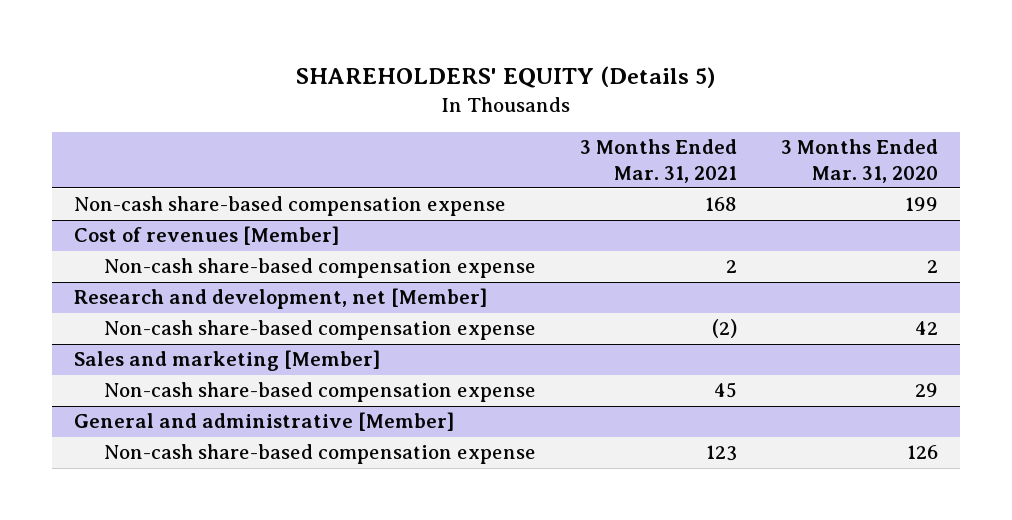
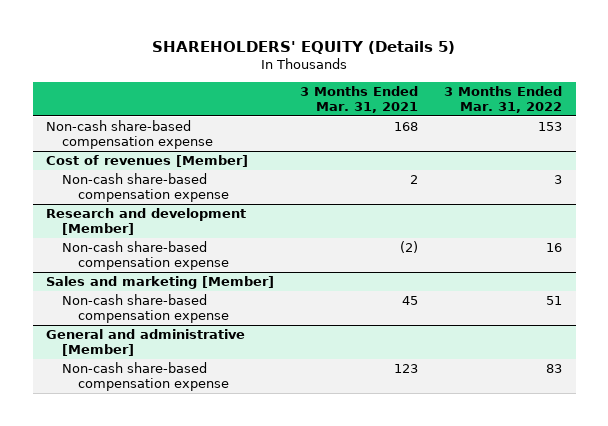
[780,139,938,183] 3 Months Ended Mar. 31, 2020 -> none
none -> [444,86,563,113] 3 Months Ended Mar. 31, 2022
[74,288,488,310] Research and development, net [Member] -> [45,208,246,235] Research and development [Member]

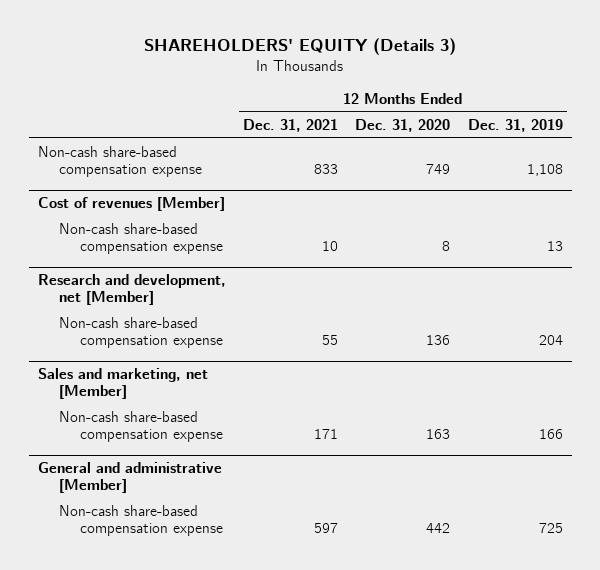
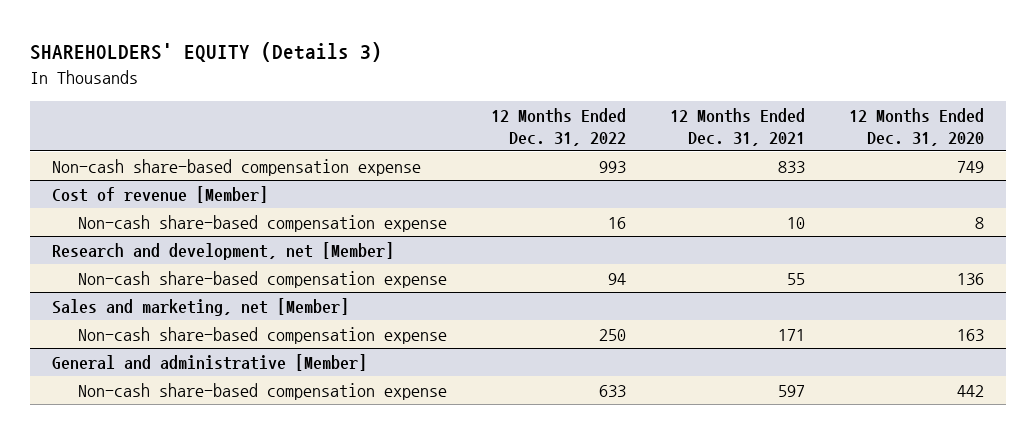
[467,118,563,132] Dec. 31, 2019 -> none
none -> [491,107,627,146] 12 Months Ended Dec. 31, 2022
[37,197,225,212] Cost of revenues [Member] -> [51,185,268,203] Cost of revenue [Member]

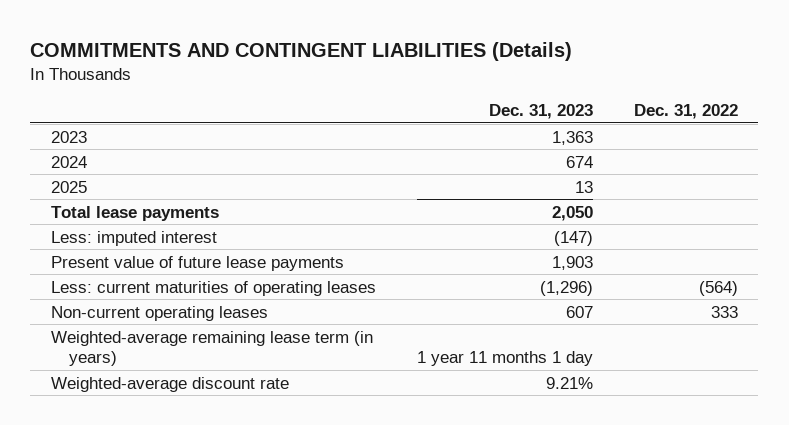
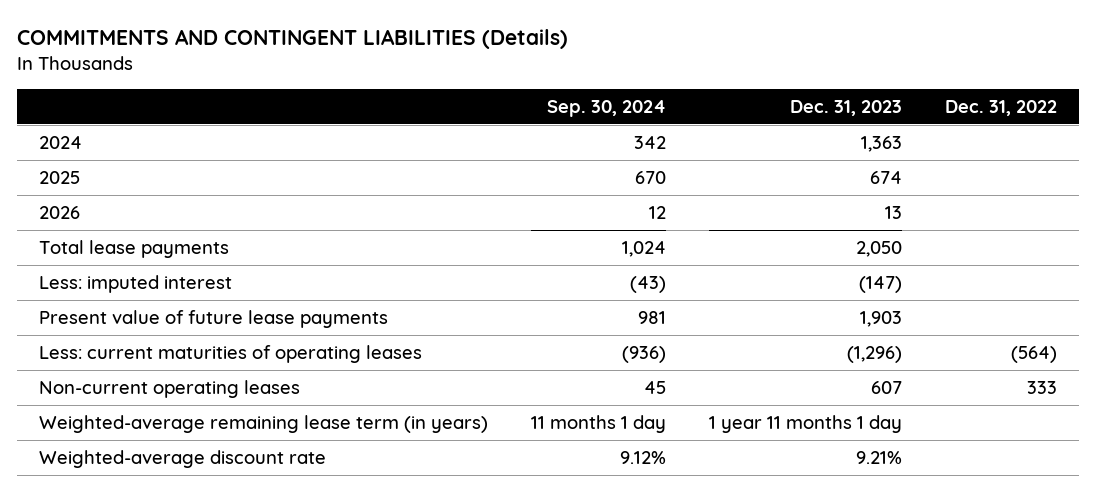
none -> [546,99,666,117] Sep. 30, 2024
[50,130,87,143] 2023 -> none
[565,155,593,168] 674 -> [860,136,902,153] 1,363
[574,180,593,193] 13 -> [869,171,902,185] 674
none -> [38,206,80,220] 2026

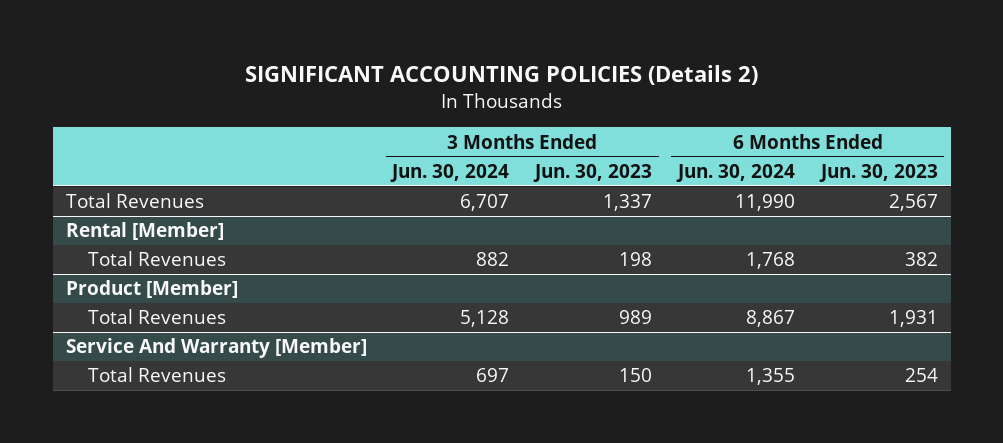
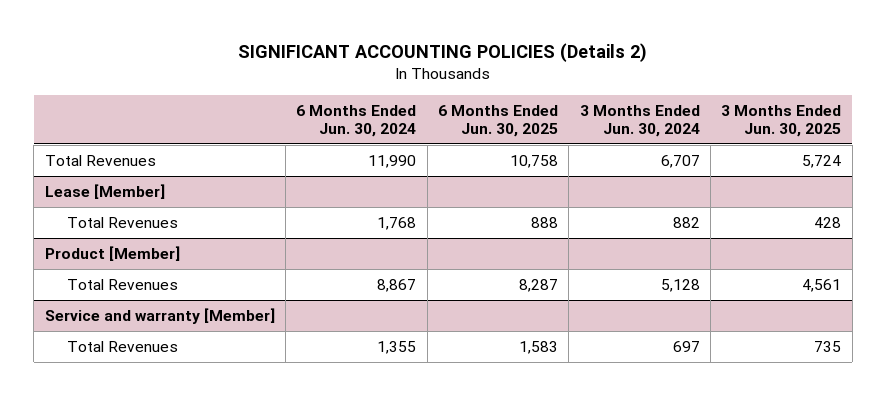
[533,163,653,182] Jun. 30, 2023 -> none
[818,163,938,182] Jun. 30, 2023 -> none
none -> [438,104,559,137] 6 Months Ended Jun. 30, 2025
none -> [721,104,842,137] 3 Months Ended Jun. 30, 2025
[65,222,224,241] Rental [Member] -> none
none -> [44,183,165,199] Lease [Member]
[65,338,367,359] Service And Warranty [Member] -> [44,307,275,324] Service and warranty [Member]

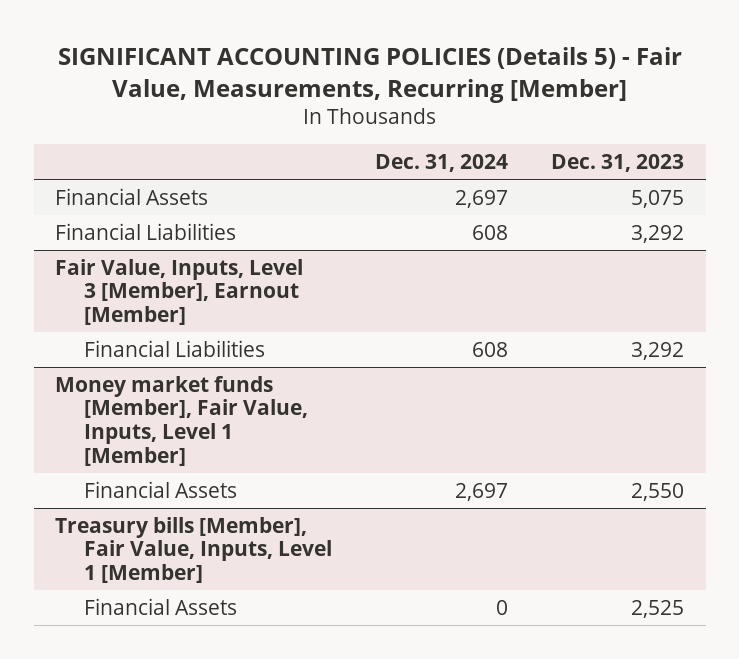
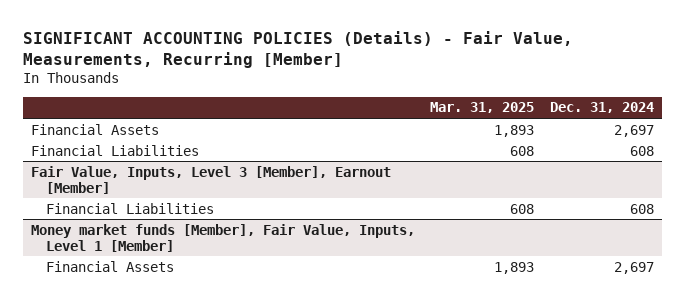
[57,47,682,103] SIGNIFICANT ACCOUNTING POLICIES (Details 5) - Fair Value, Measurements, Recurring [Member] -> [22,30,573,69] SIGNIFICANT ACCOUNTING POLICIES (Details) - Fair Value, Measurements, Recurring [Member]
[551,154,685,173] Dec. 31, 2023 -> none
none -> [430,102,535,114] Mar. 31, 2025
[55,516,333,584] Treasury bills [Member], Fair Value, Inputs, Level 1 [Member] -> none
[84,597,238,615] Financial Assets -> none

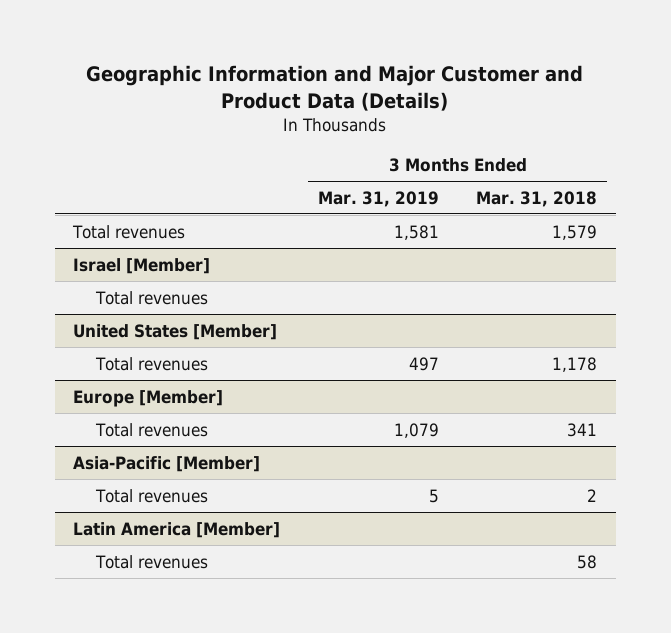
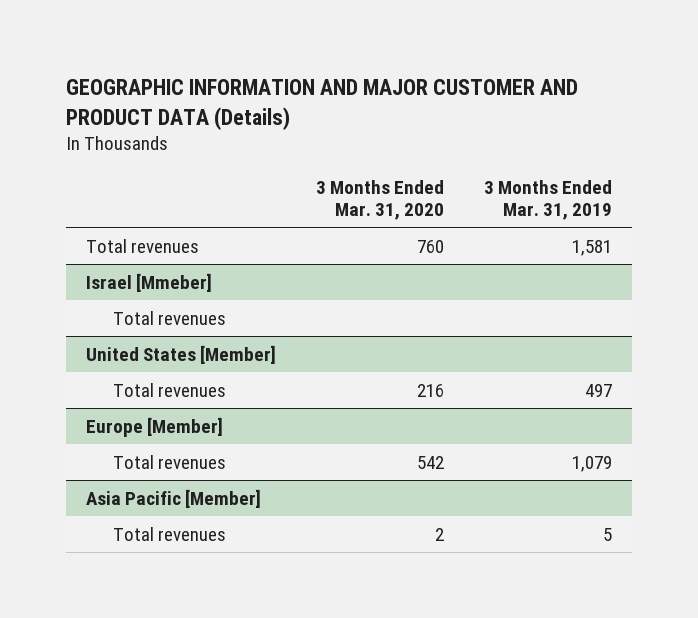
[86,65,584,111] Geographic Information and Major Customer and Product Data (Details) -> [65,79,578,130] GEOGRAPHIC INFORMATION AND MAJOR CUSTOMER AND PRODUCT DATA (Details)
[476,190,598,207] Mar. 31, 2018 -> none
none -> [315,179,444,220] 3 Months Ended Mar. 31, 2020
[73,257,211,274] Israel [Member] -> [85,272,212,292] Israel [Mmeber]
[73,455,261,472] Asia-Pacific [Member] -> [85,488,261,508] Asia Pacific [Member]
[73,521,281,538] Latin America [Member] -> none
[94,554,208,569] Total revenues -> none

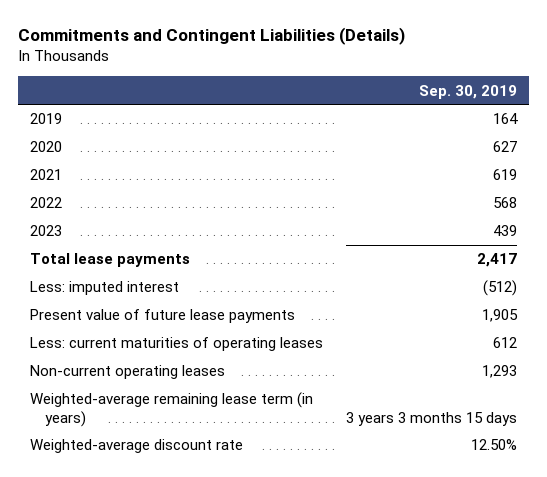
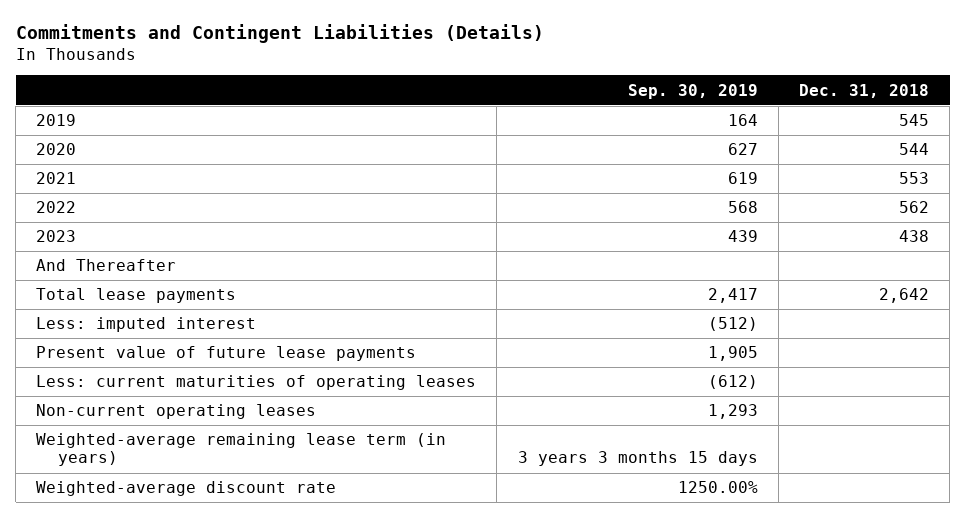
none -> [798,83,929,98] Dec. 31, 2018
none -> [36,259,177,272] And Thereafter
[493,337,518,349] 612 -> [707,375,758,390] (612)
[471,439,518,451] 12.50% -> [677,481,758,494] 1250.00%

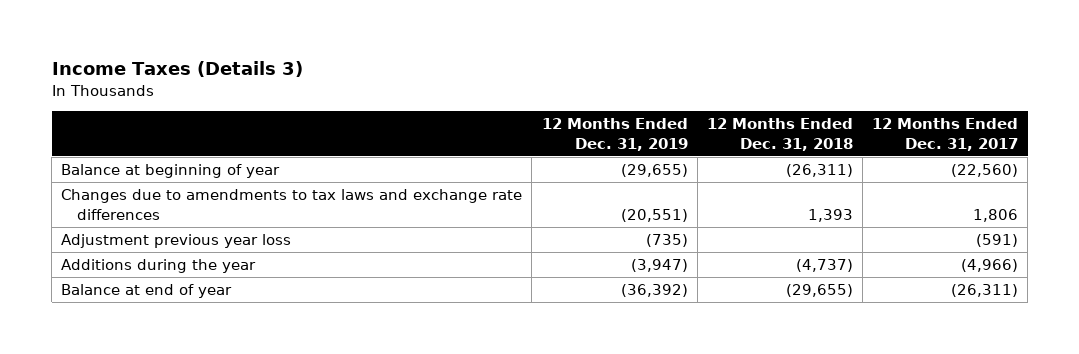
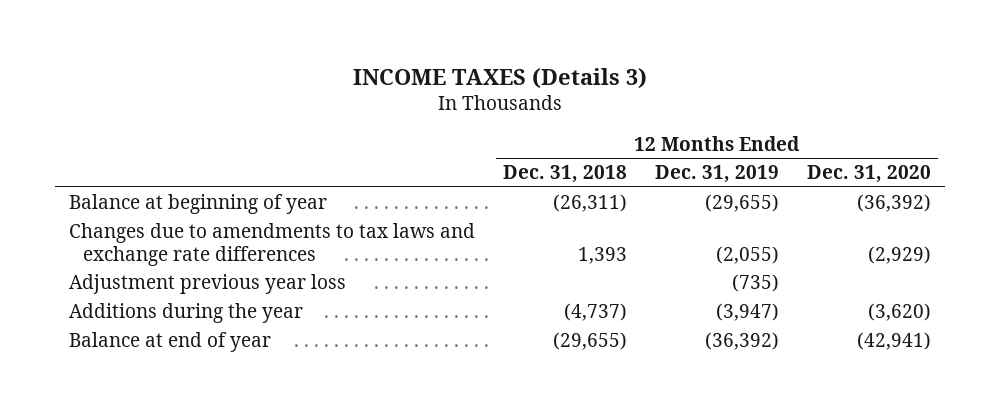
[51,61,303,78] Income Taxes (Details 3) -> [352,67,647,89] INCOME TAXES (Details 3)
[871,118,1018,151] 12 Months Ended Dec. 31, 2017 -> none
none -> [807,165,932,184] Dec. 31, 2020
[620,208,688,222] (20,551) -> [715,245,779,264] (2,055)

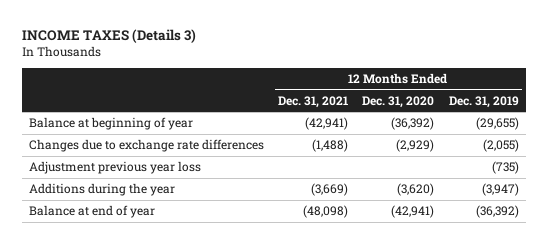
[502,165,627,184] Dec. 31, 2018 -> none
none -> [278,95,349,108] Dec. 31, 2021
[68,223,475,266] Changes due to amendments to tax laws and exchange rate differences -> [28,139,264,153] Changes due to exchange rate differences

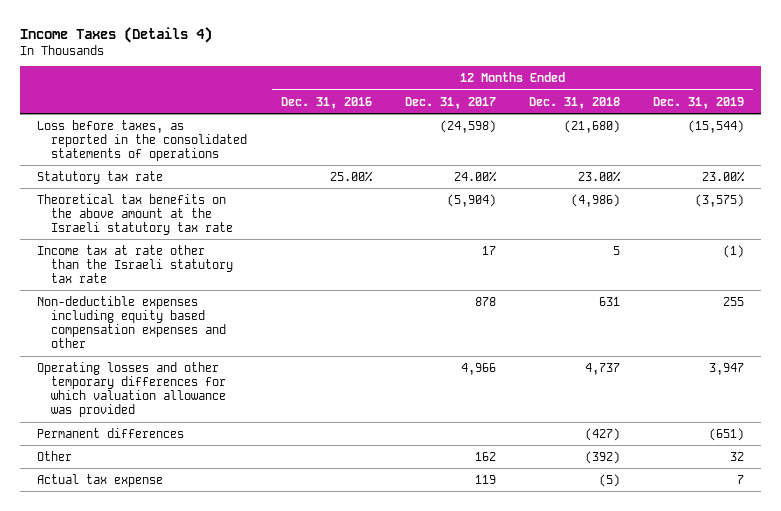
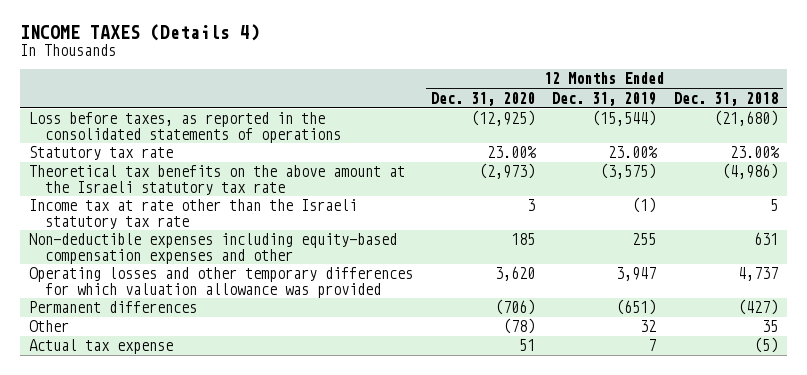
[20,26,213,43] Income Taxes (Details 4) -> [19,24,260,42] INCOME TAXES (Details 4)
[280,96,372,109] Dec. 31, 2016 -> none
[404,96,496,109] Dec. 31, 2017 -> none
none -> [430,91,535,106] Dec. 31, 2020
[36,295,227,349] Non-deductible expenses including equity based compensation expenses and other -> [28,233,397,264] Non-deductible expenses including equity-based compensation expenses and other
[585,450,621,464] (392) -> [762,320,779,333] 35

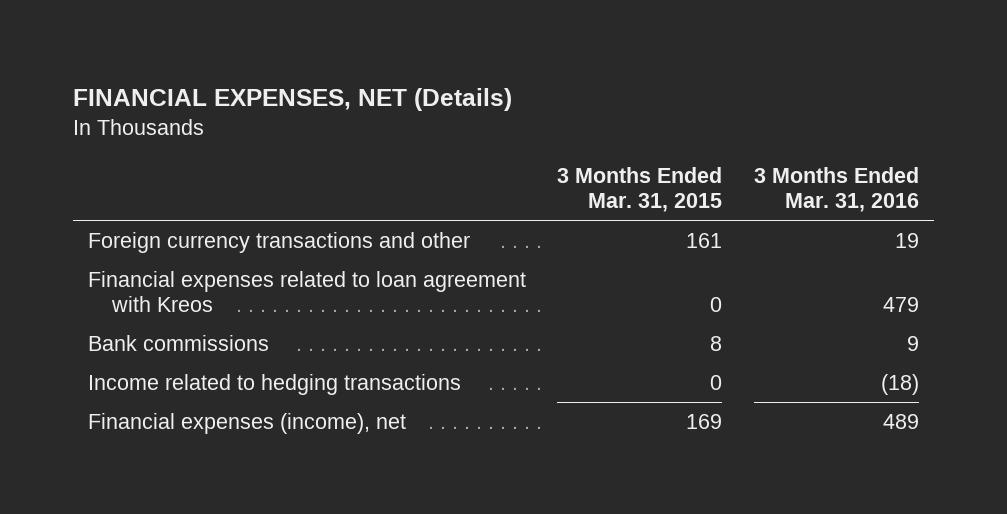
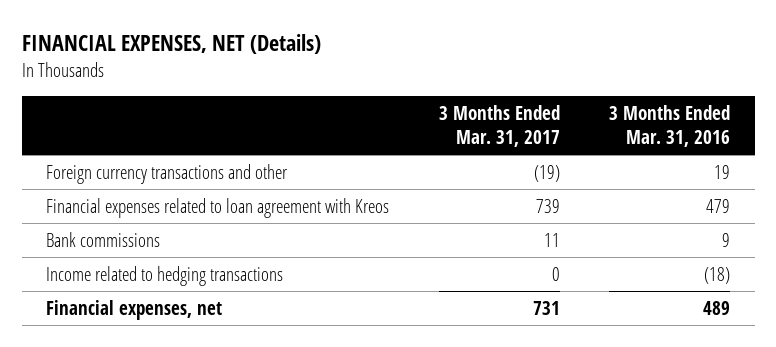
[557,167,723,213] 3 Months Ended Mar. 31, 2015 -> none
none -> [438,104,560,148] 3 Months Ended Mar. 31, 2017
[88,412,407,434] Financial expenses (income), net -> [46,299,223,320] Financial expenses, net

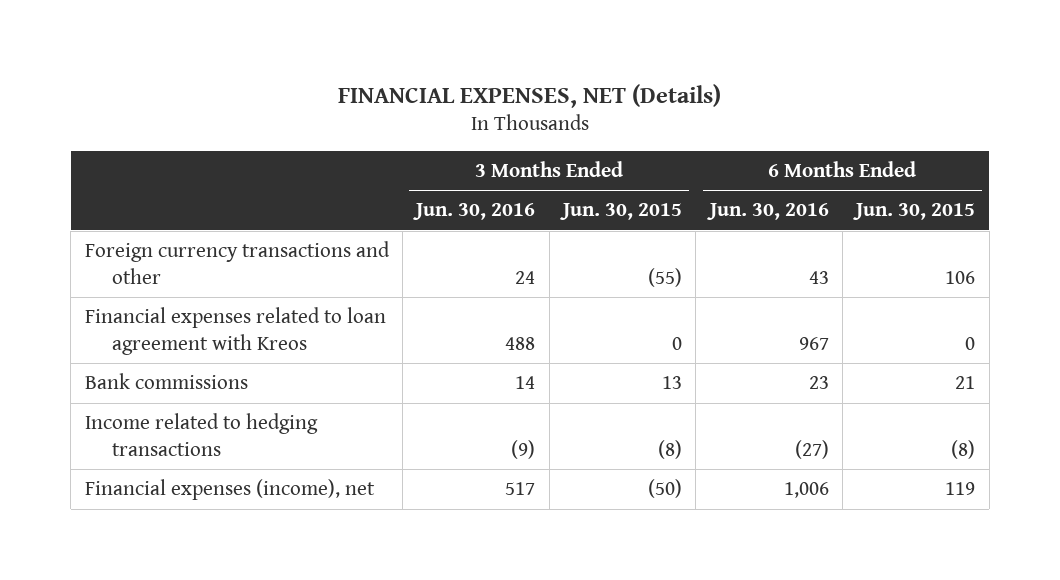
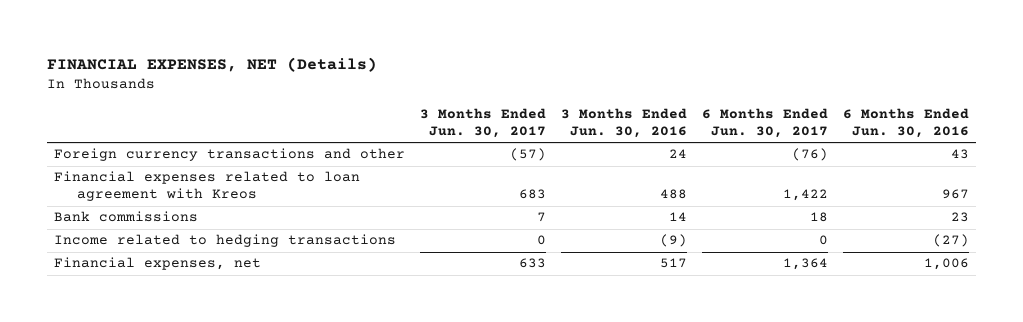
[560,203,683,221] Jun. 30, 2015 -> none
[853,203,976,221] Jun. 30, 2015 -> none
none -> [420,108,547,139] 3 Months Ended Jun. 30, 2017
none -> [701,108,828,139] 6 Months Ended Jun. 30, 2017
[84,479,375,501] Financial expenses (income), net -> [54,257,262,271] Financial expenses, net

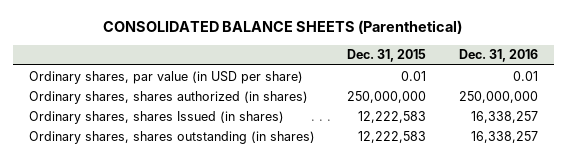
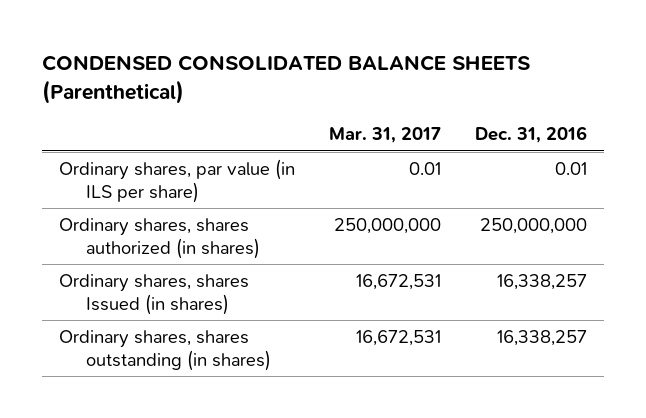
[103,20,463,35] CONSOLIDATED BALANCE SHEETS (Parenthetical) -> [41,55,530,104] CONDENSED CONSOLIDATED BALANCE SHEETS (Parenthetical)
[347,49,427,63] Dec. 31, 2015 -> none
none -> [328,126,441,143] Mar. 31, 2017
[28,70,303,84] Ordinary shares, par value (in USD per share) -> [58,159,295,203] Ordinary shares, par value (in ILS per share)

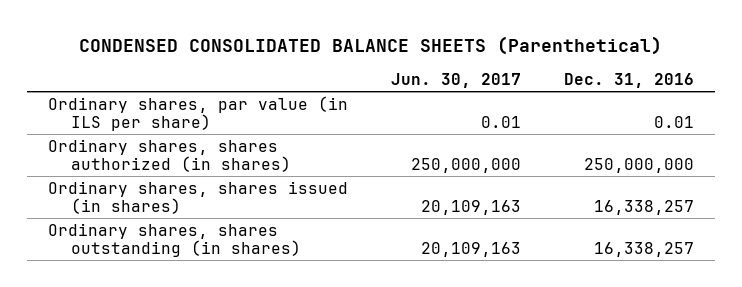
[328,126,441,143] Mar. 31, 2017 -> none
none -> [391,73,522,89] Jun. 30, 2017
[58,274,249,315] Ordinary shares, shares Issued (in shares) -> [48,180,349,215] Ordinary shares, shares issued (in shares)

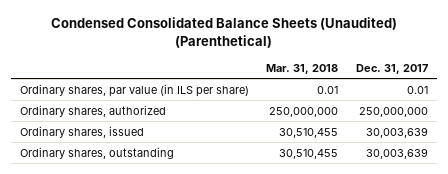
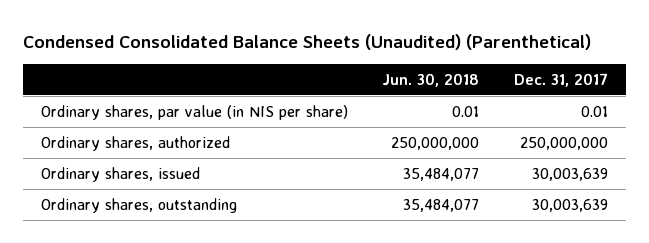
[266,63,339,74] Mar. 31, 2018 -> none
none -> [382,72,480,87] Jun. 30, 2018
[19,83,249,97] Ordinary shares, par value (in ILS per share) -> [40,105,348,121] Ordinary shares, par value (in NIS per share)

